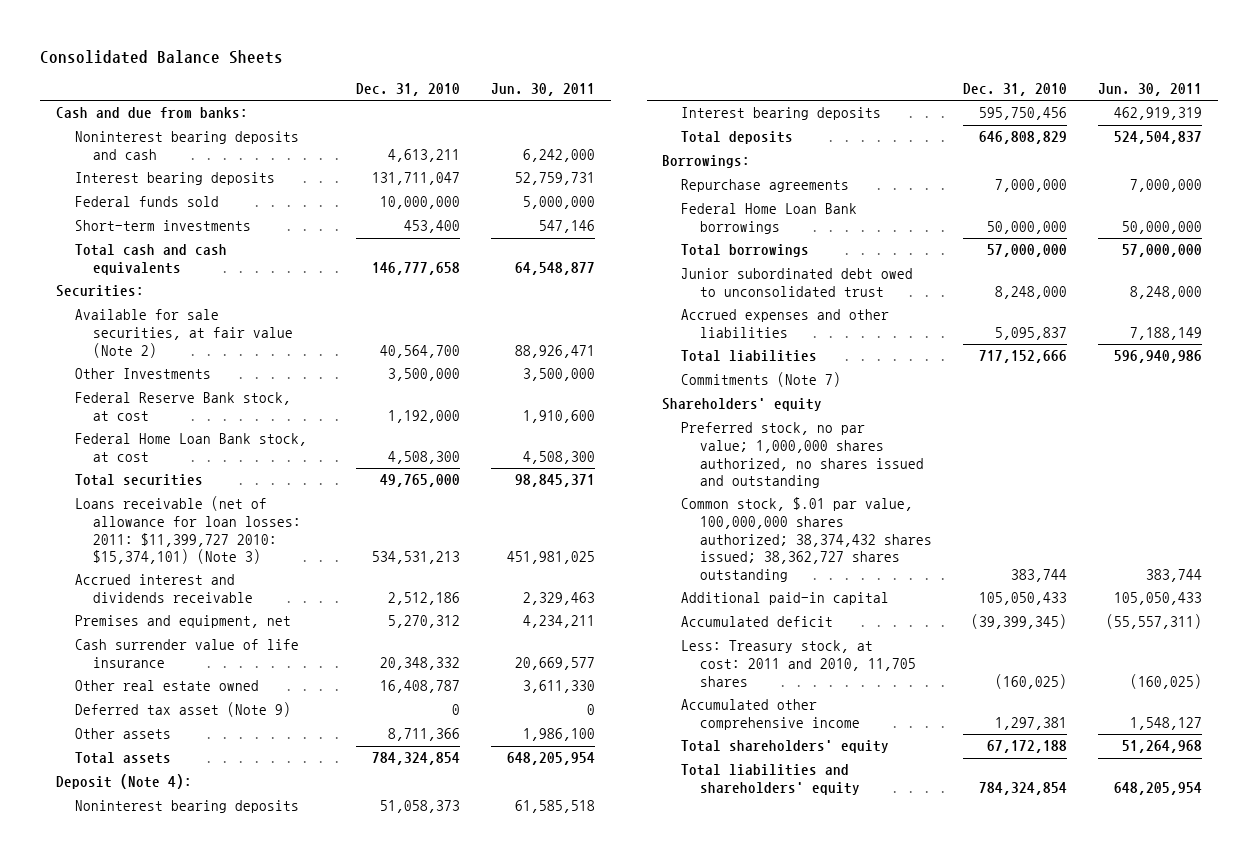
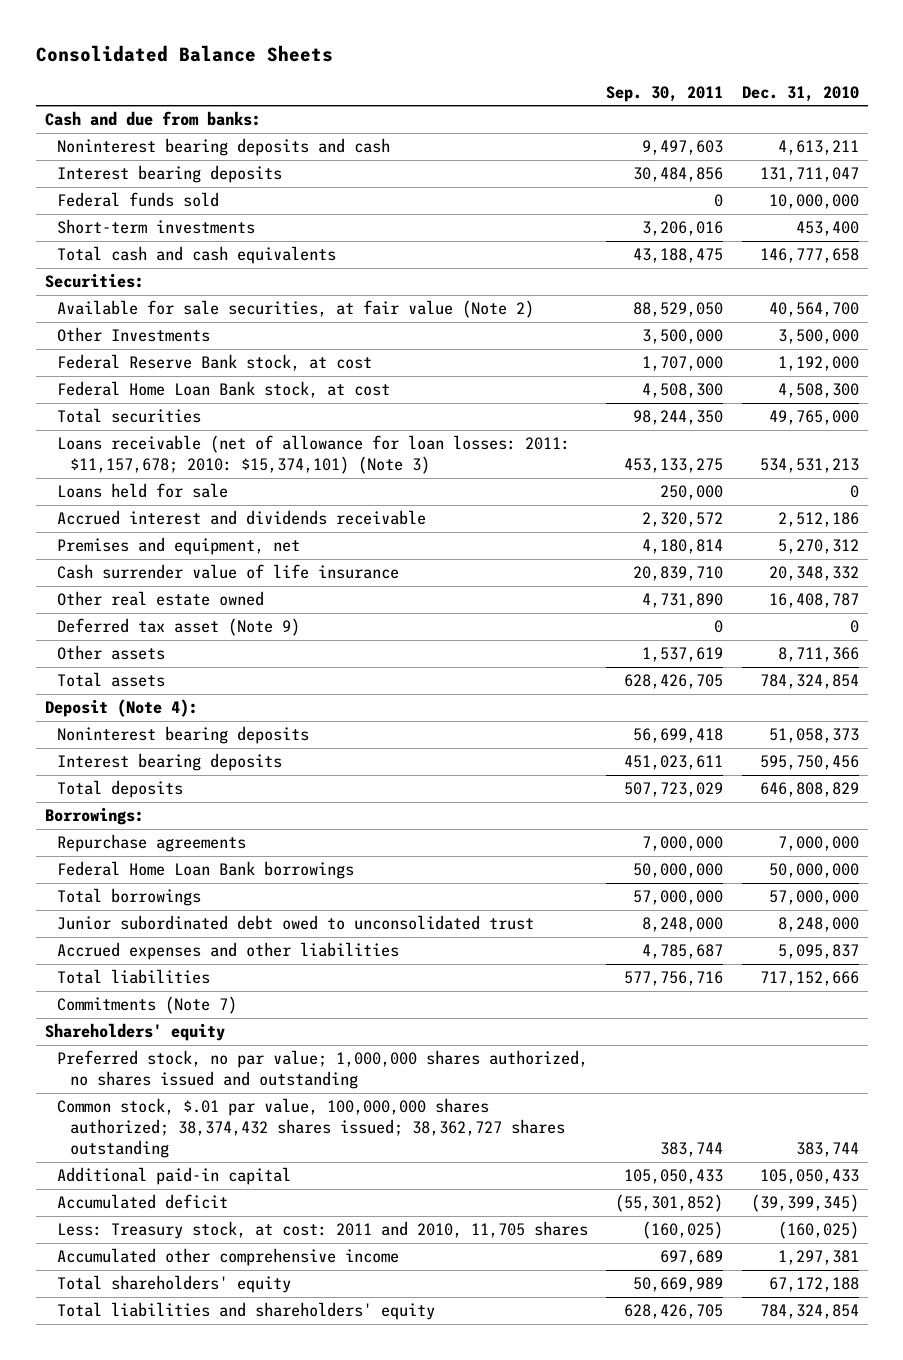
[491,83,596,97] Jun. 30, 2011 -> none
none -> [606,85,724,102] Sep. 30, 2011
[74,496,302,565] Loans receivable (net of allowance for loan losses: 2011: $11,399,727 2010: $15,374,101) (Note 3) -> [57,435,571,475] Loans receivable (net of allowance for loan losses: 2011: $11,157,678; 2010: $15,374,101) (Note 3)
none -> [57,483,229,499] Loans held for sale

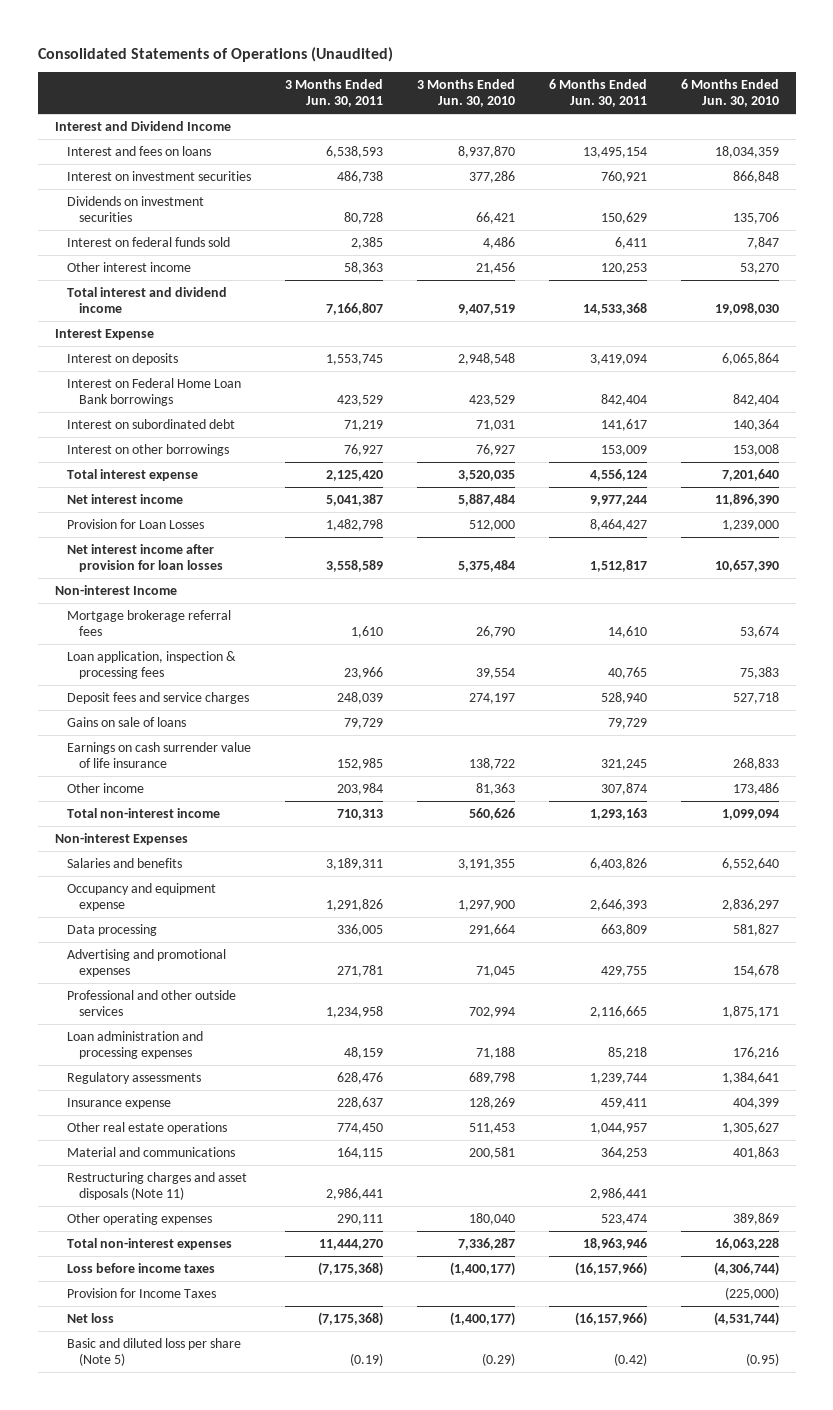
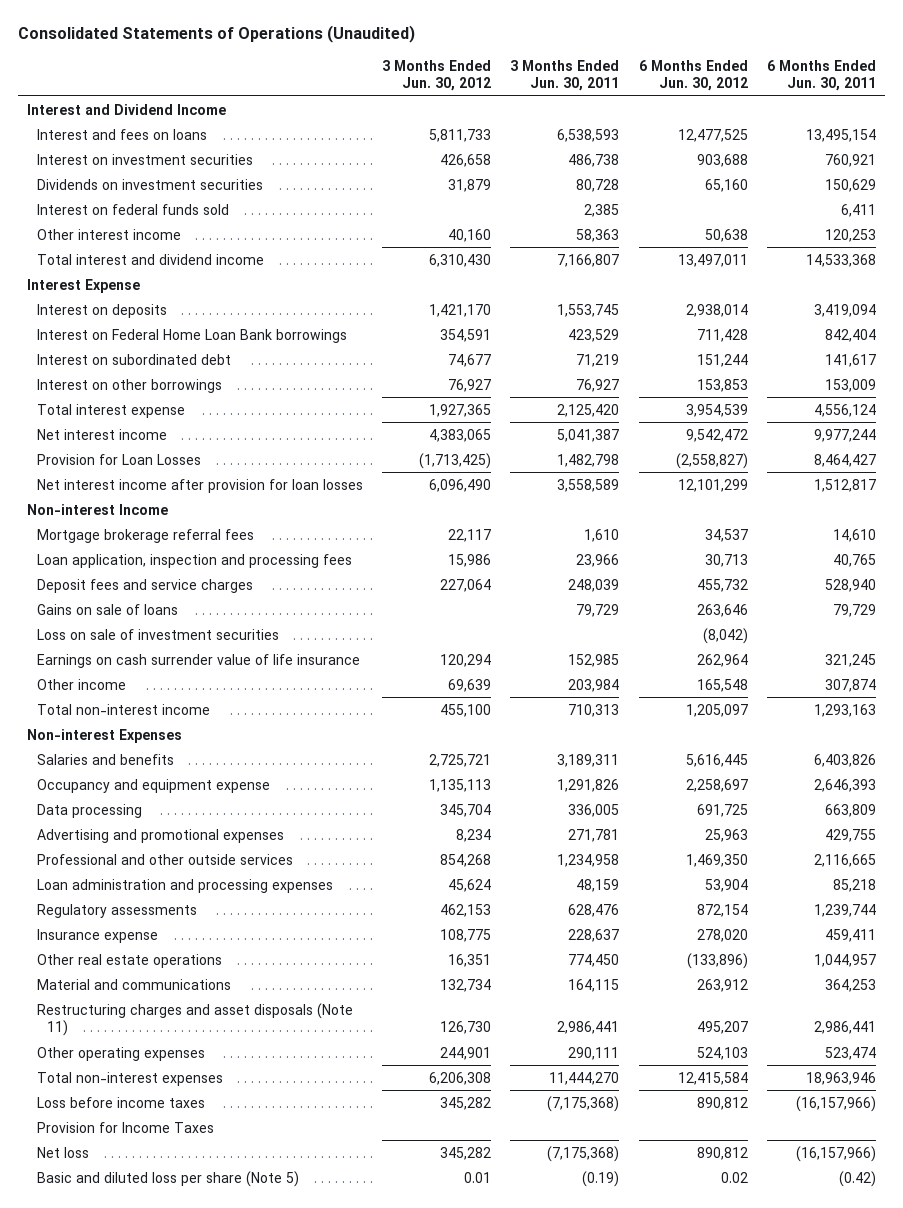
[416,79,515,108] 3 Months Ended Jun. 30, 2010 -> none
[680,79,779,108] 6 Months Ended Jun. 30, 2010 -> none
none -> [382,59,492,91] 3 Months Ended Jun. 30, 2012
none -> [638,59,748,91] 6 Months Ended Jun. 30, 2012
[66,651,236,679] Loan application, inspection & processing fees -> [37,553,353,568] Loan application, inspection and processing fees
none -> [37,628,280,640] Loss on sale of investment securities

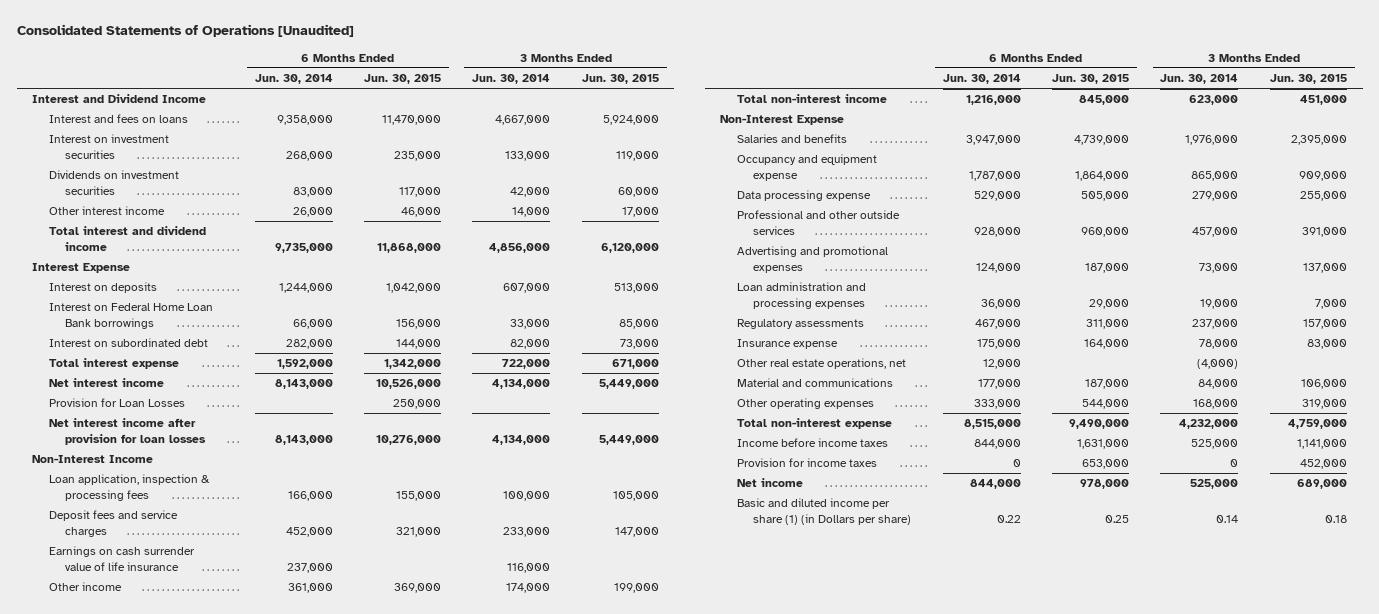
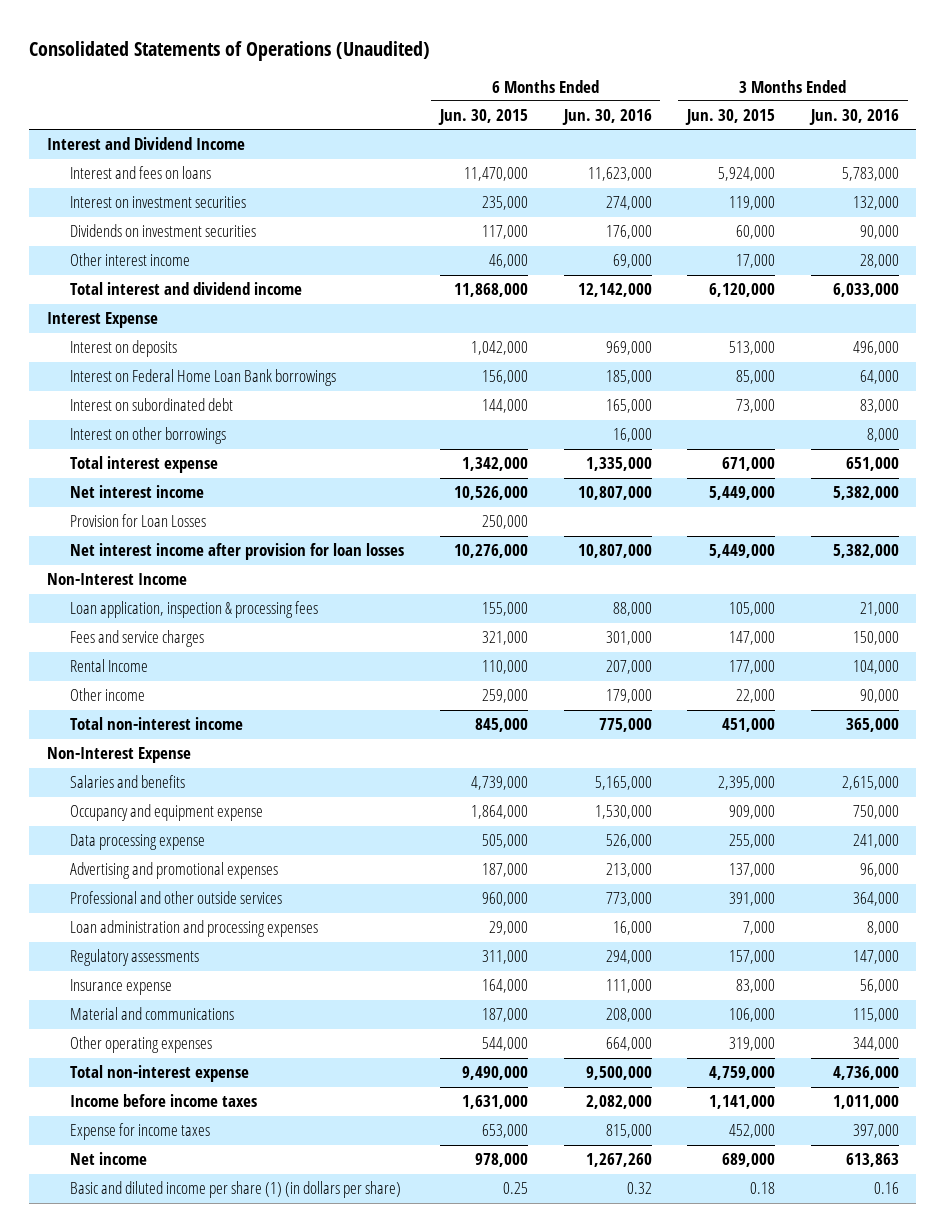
[16,24,354,38] Consolidated Statements of Operations [Unaudited] -> [29,40,431,61] Consolidated Statements of Operations (Unaudited)
[254,74,333,85] Jun. 30, 2014 -> none
[472,74,551,85] Jun. 30, 2014 -> none
none -> [561,109,652,126] Jun. 30, 2016
none -> [808,109,899,126] Jun. 30, 2016
none -> [70,427,227,445] Interest on other borrowings
[48,546,195,572] Earnings on cash surrender value of life insurance -> none
[48,510,178,538] Deposit fees and service charges -> [70,630,205,648] Fees and service charges
none -> [70,659,149,673] Rental Income
[393,583,441,594] 369,000 -> [481,689,528,704] 259,000
[613,583,659,594] 199,000 -> [736,689,776,704] 22,000
[736,210,900,236] Professional and other outside services -> [70,891,283,905] Professional and other outside services
[736,358,906,370] Other real estate operations, net -> none
[736,458,877,468] Provision for income taxes -> [70,1123,211,1141] Expense for income taxes
[736,498,912,526] Basic and diluted income per share (1) (in Dollars per share) -> [70,1181,402,1199] Basic and diluted income per share (1) (in dollars per share)

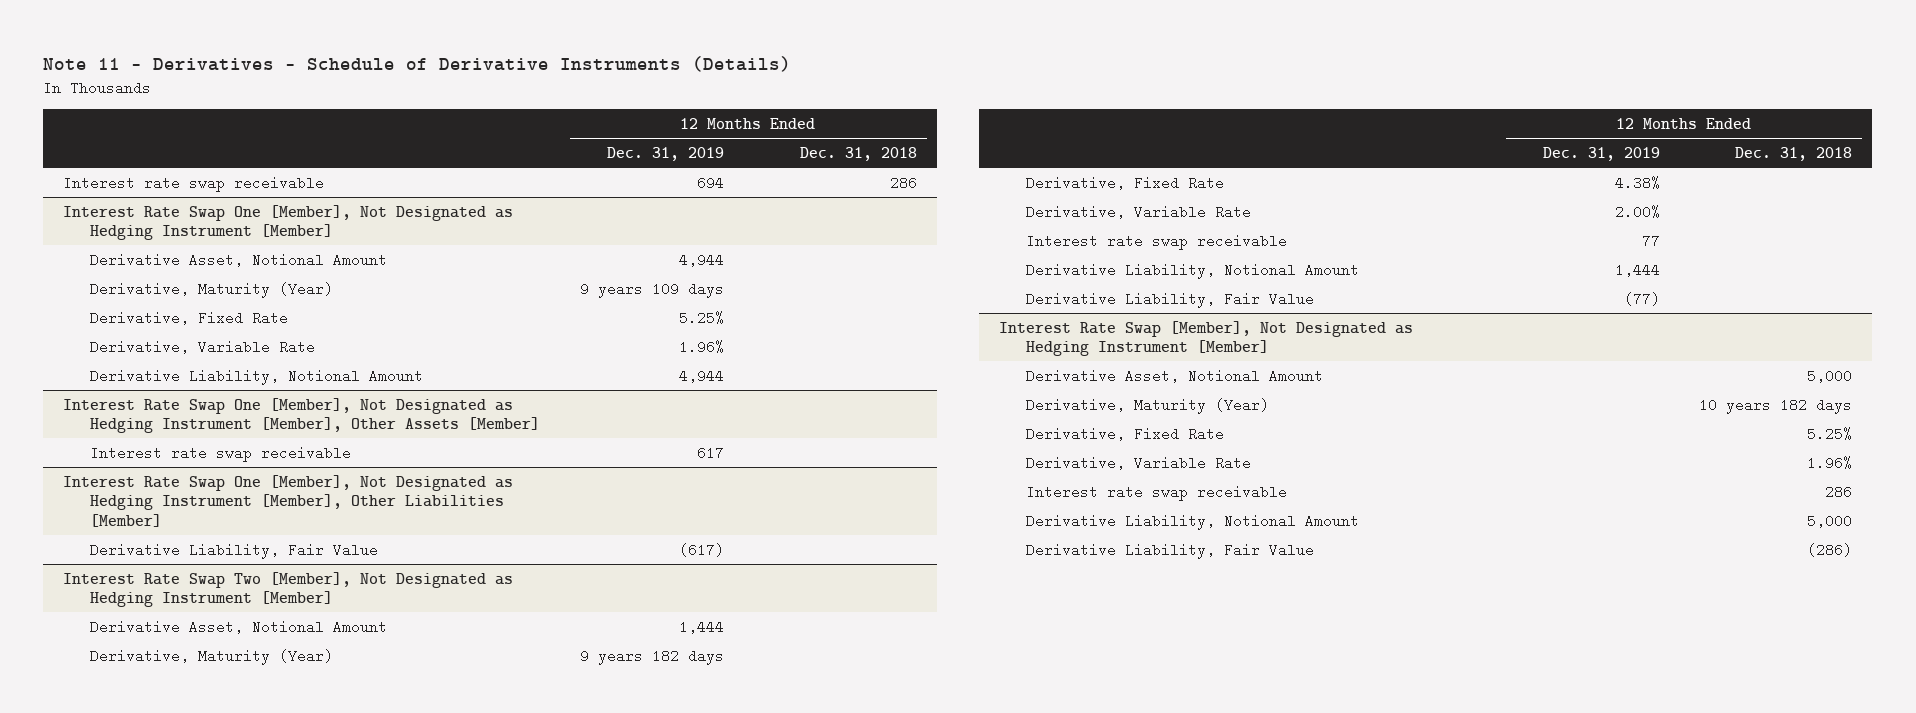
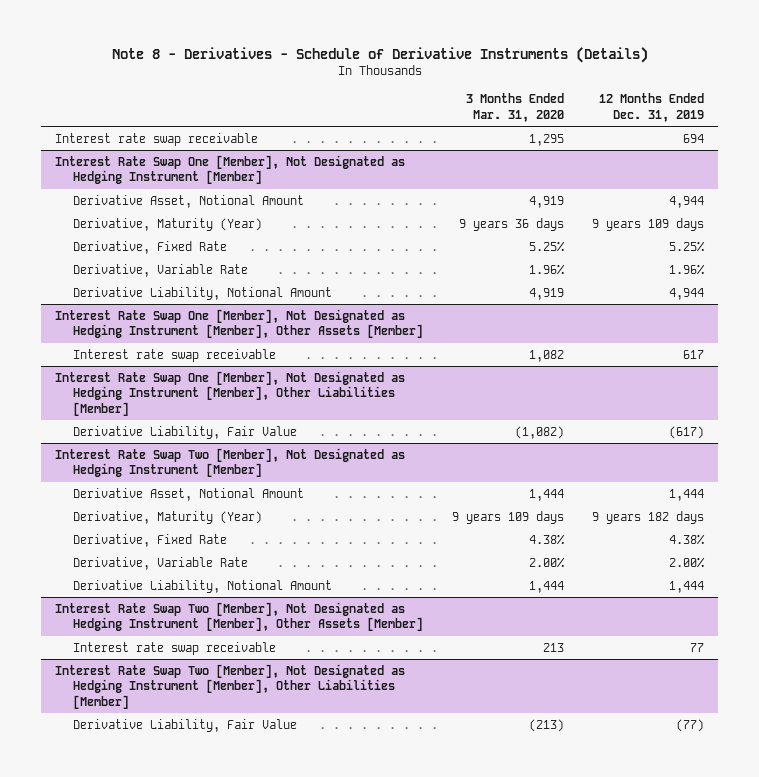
[43,55,792,72] Note 11 - Derivatives - Schedule of Derivative Instruments (Details) -> [111,47,648,64] Note 8 - Derivatives - Schedule of Derivative Instruments (Details)
[799,146,917,161] Dec. 31, 2018 -> none
none -> [465,93,564,122] 3 Months Ended Mar. 31, 2020
[1025,233,1287,250] Interest rate swap receivable -> none
none -> [55,601,424,632] Interest Rate Swap Two [Member], Not Designated as Hedging Instrument [Member], Other Assets [Member]
none -> [73,641,277,655] Interest rate swap receivable
none -> [55,663,406,709] Interest Rate Swap Two [Member], Not Designated as Hedging Instrument [Member], Other Liabilities [Member]
[998,320,1413,357] Interest Rate Swap [Member], Not Designated as Hedging Instrument [Member] -> none
[1025,368,1323,383] Derivative Asset, Notional Amount -> none
[1025,397,1269,414] Derivative, Maturity (Year) -> none
[1025,426,1224,441] Derivative, Fixed Rate -> none
[1025,455,1251,470] Derivative, Variable Rate -> none
[1025,484,1287,501] Interest rate swap receivable -> none
[1025,513,1359,530] Derivative Liability, Notional Amount -> none
[1025,542,1314,559] Derivative Liability, Fair Value -> none

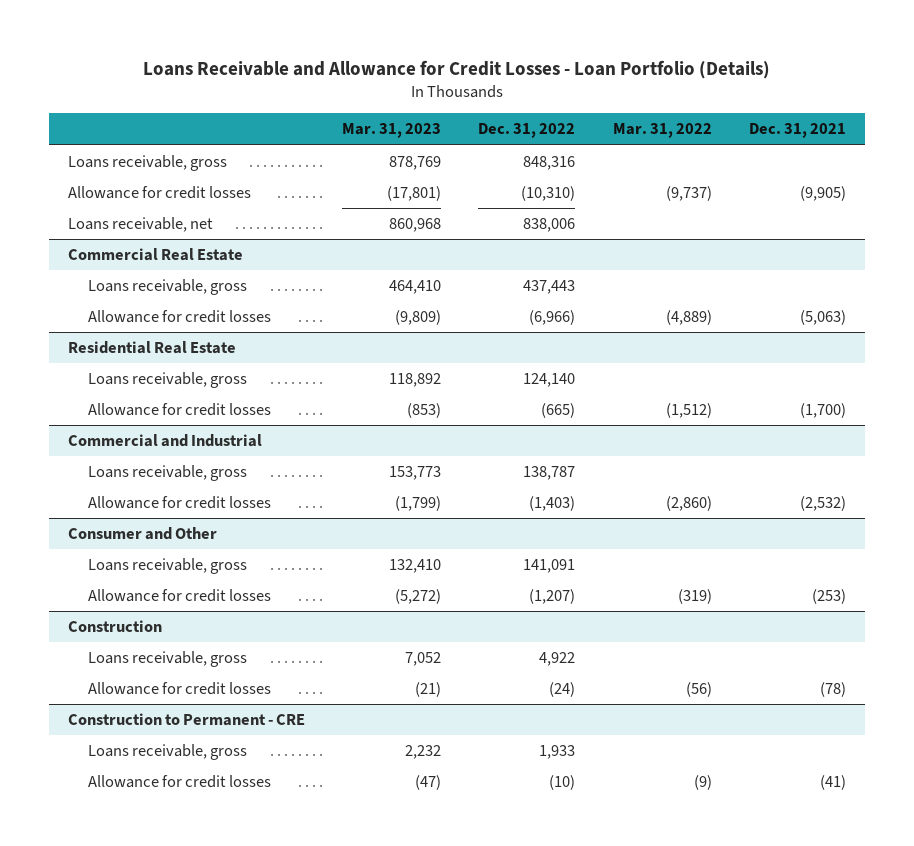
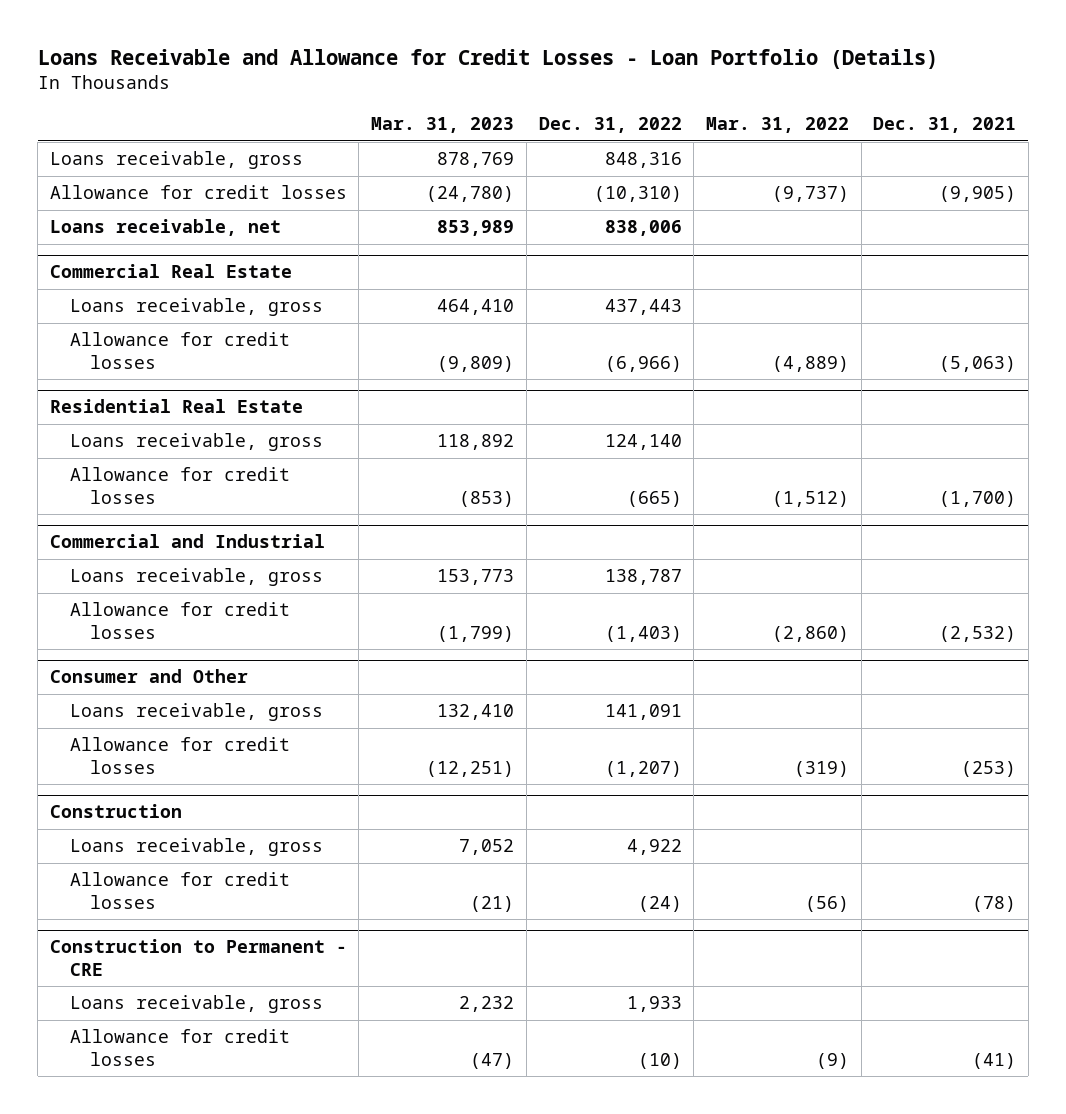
[386,186,441,202] (17,801) -> [426,186,515,203] (24,780)
[388,218,441,233] 860,968 -> [437,220,515,237] 853,989
[394,589,441,605] (5,272) -> [426,760,515,777] (12,251)

